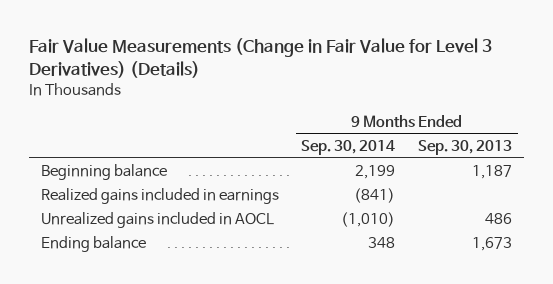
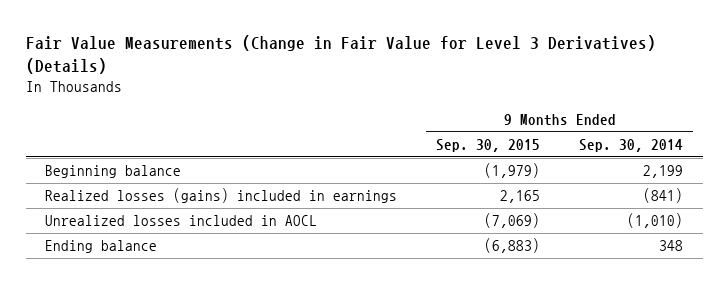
[418,140,513,156] Sep. 30, 2013 -> none
none -> [436,138,541,152] Sep. 30, 2015
[40,188,279,205] Realized gains included in earnings -> [45,188,398,204] Realized losses (gains) included in earnings
[40,212,274,229] Unrealized gains included in AOCL -> [45,215,318,227] Unrealized losses included in AOCL

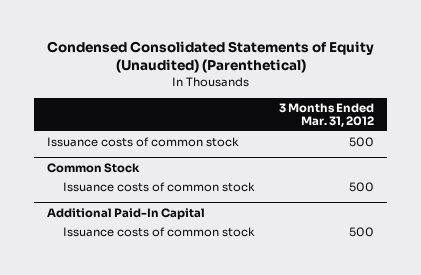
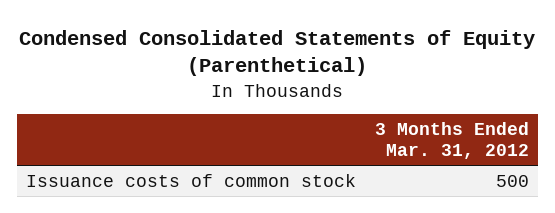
[46,41,374,74] Condensed Consolidated Statements of Equity (Unaudited) (Parenthetical) -> [19,29,536,77] Condensed Consolidated Statements of Equity (Parenthetical)
[46,162,140,173] Common Stock -> none
[62,181,255,192] Issuance costs of common stock -> none
[46,207,205,220] Additional Paid-In Capital -> none
[62,226,255,237] Issuance costs of common stock -> none

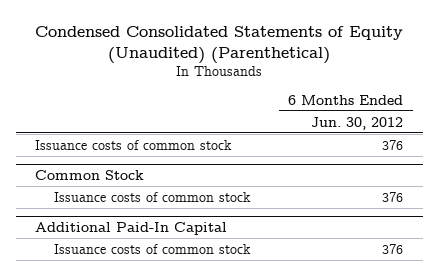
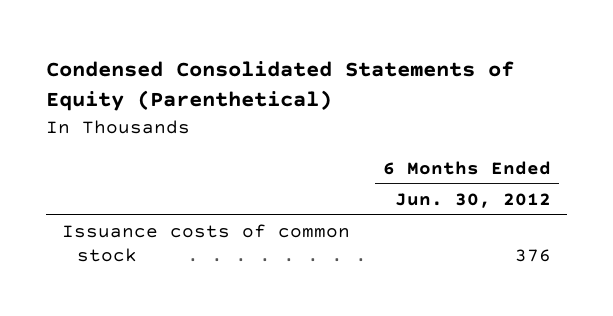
[35,25,404,64] Condensed Consolidated Statements of Equity (Unaudited) (Parenthetical) -> [45,61,514,112] Condensed Consolidated Statements of Equity (Parenthetical)
[34,170,144,181] Common Stock -> none
[53,191,251,202] Issuance costs of common stock -> none
[34,222,227,236] Additional Paid-In Capital -> none
[53,243,251,254] Issuance costs of common stock -> none

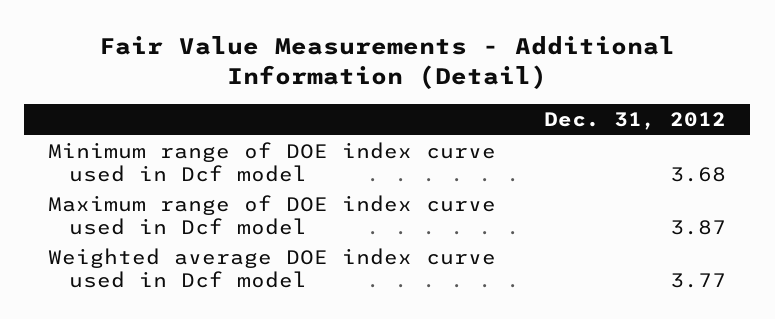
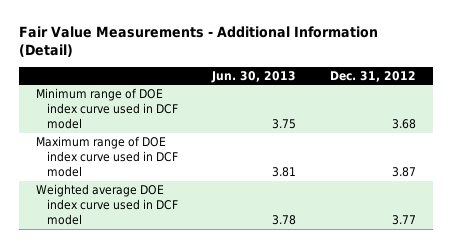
none -> [211,70,297,83] Jun. 30, 2013
[48,142,497,182] Minimum range of DOE index curve used in Dcf model -> [35,88,179,129] Minimum range of DOE index curve used in DCF model
[48,195,497,235] Maximum range of DOE index curve used in Dcf model -> [35,136,179,177] Maximum range of DOE index curve used in DCF model
[48,248,497,288] Weighted average DOE index curve used in Dcf model -> [35,184,179,225] Weighted average DOE index curve used in DCF model

